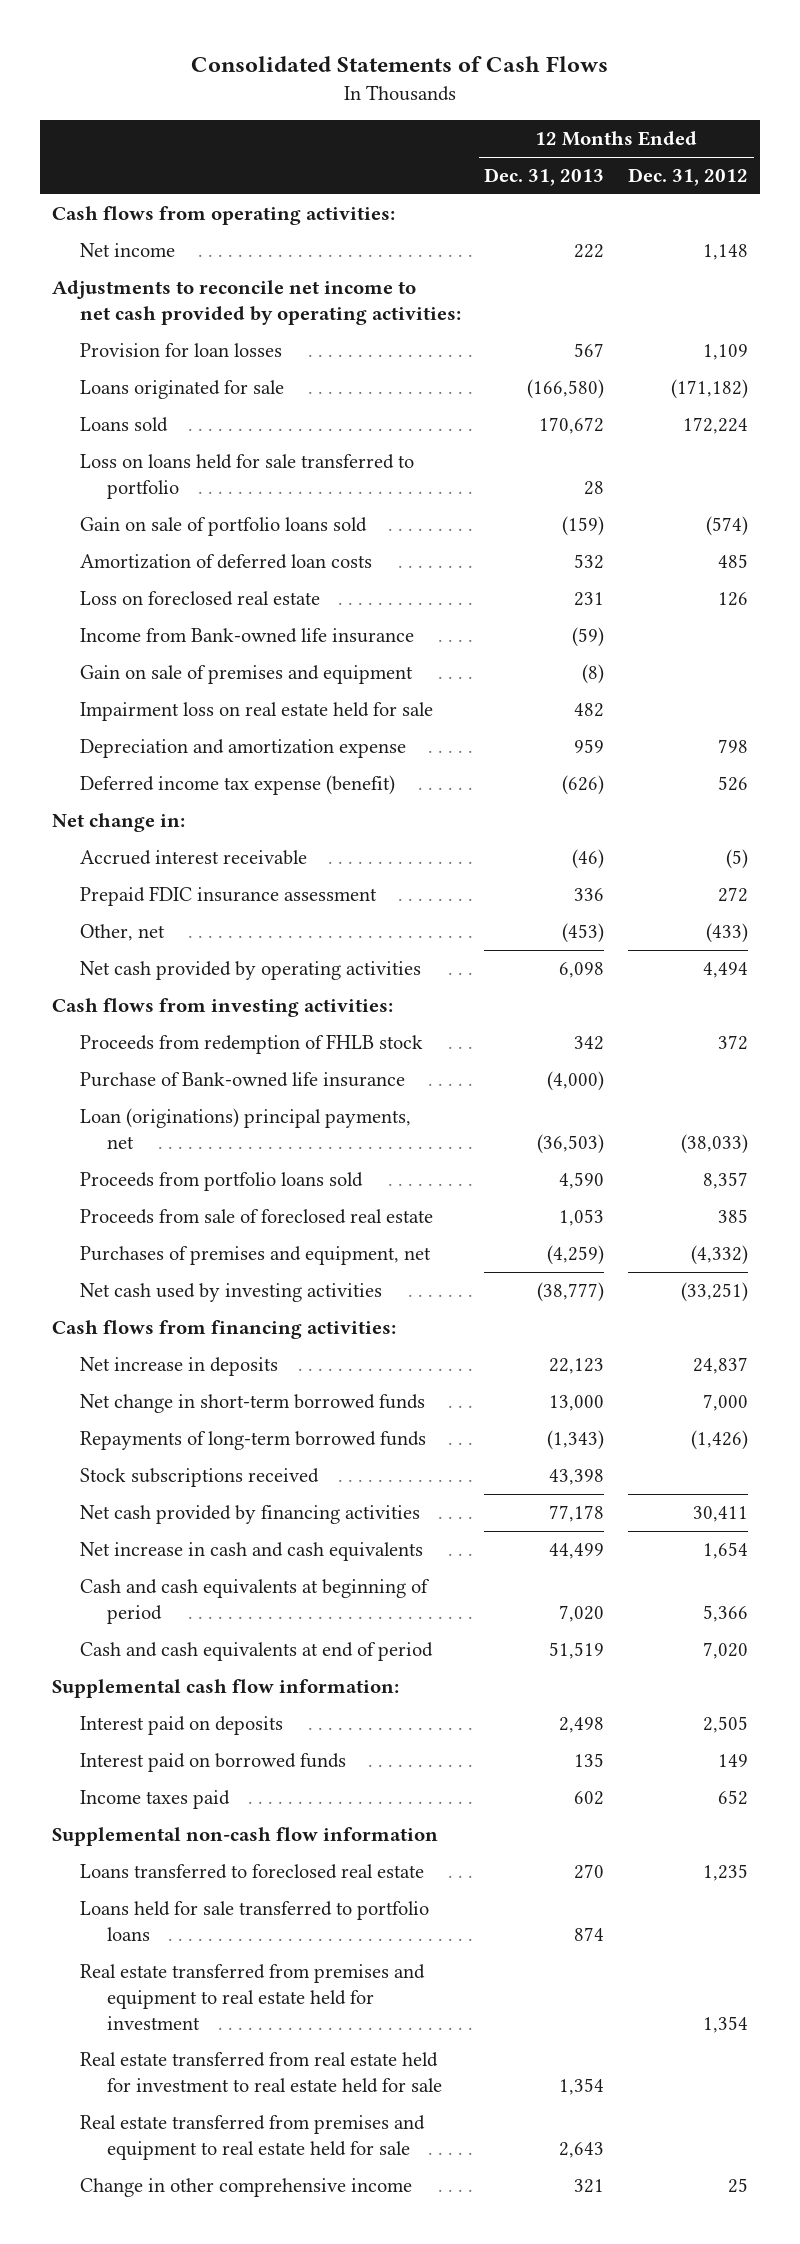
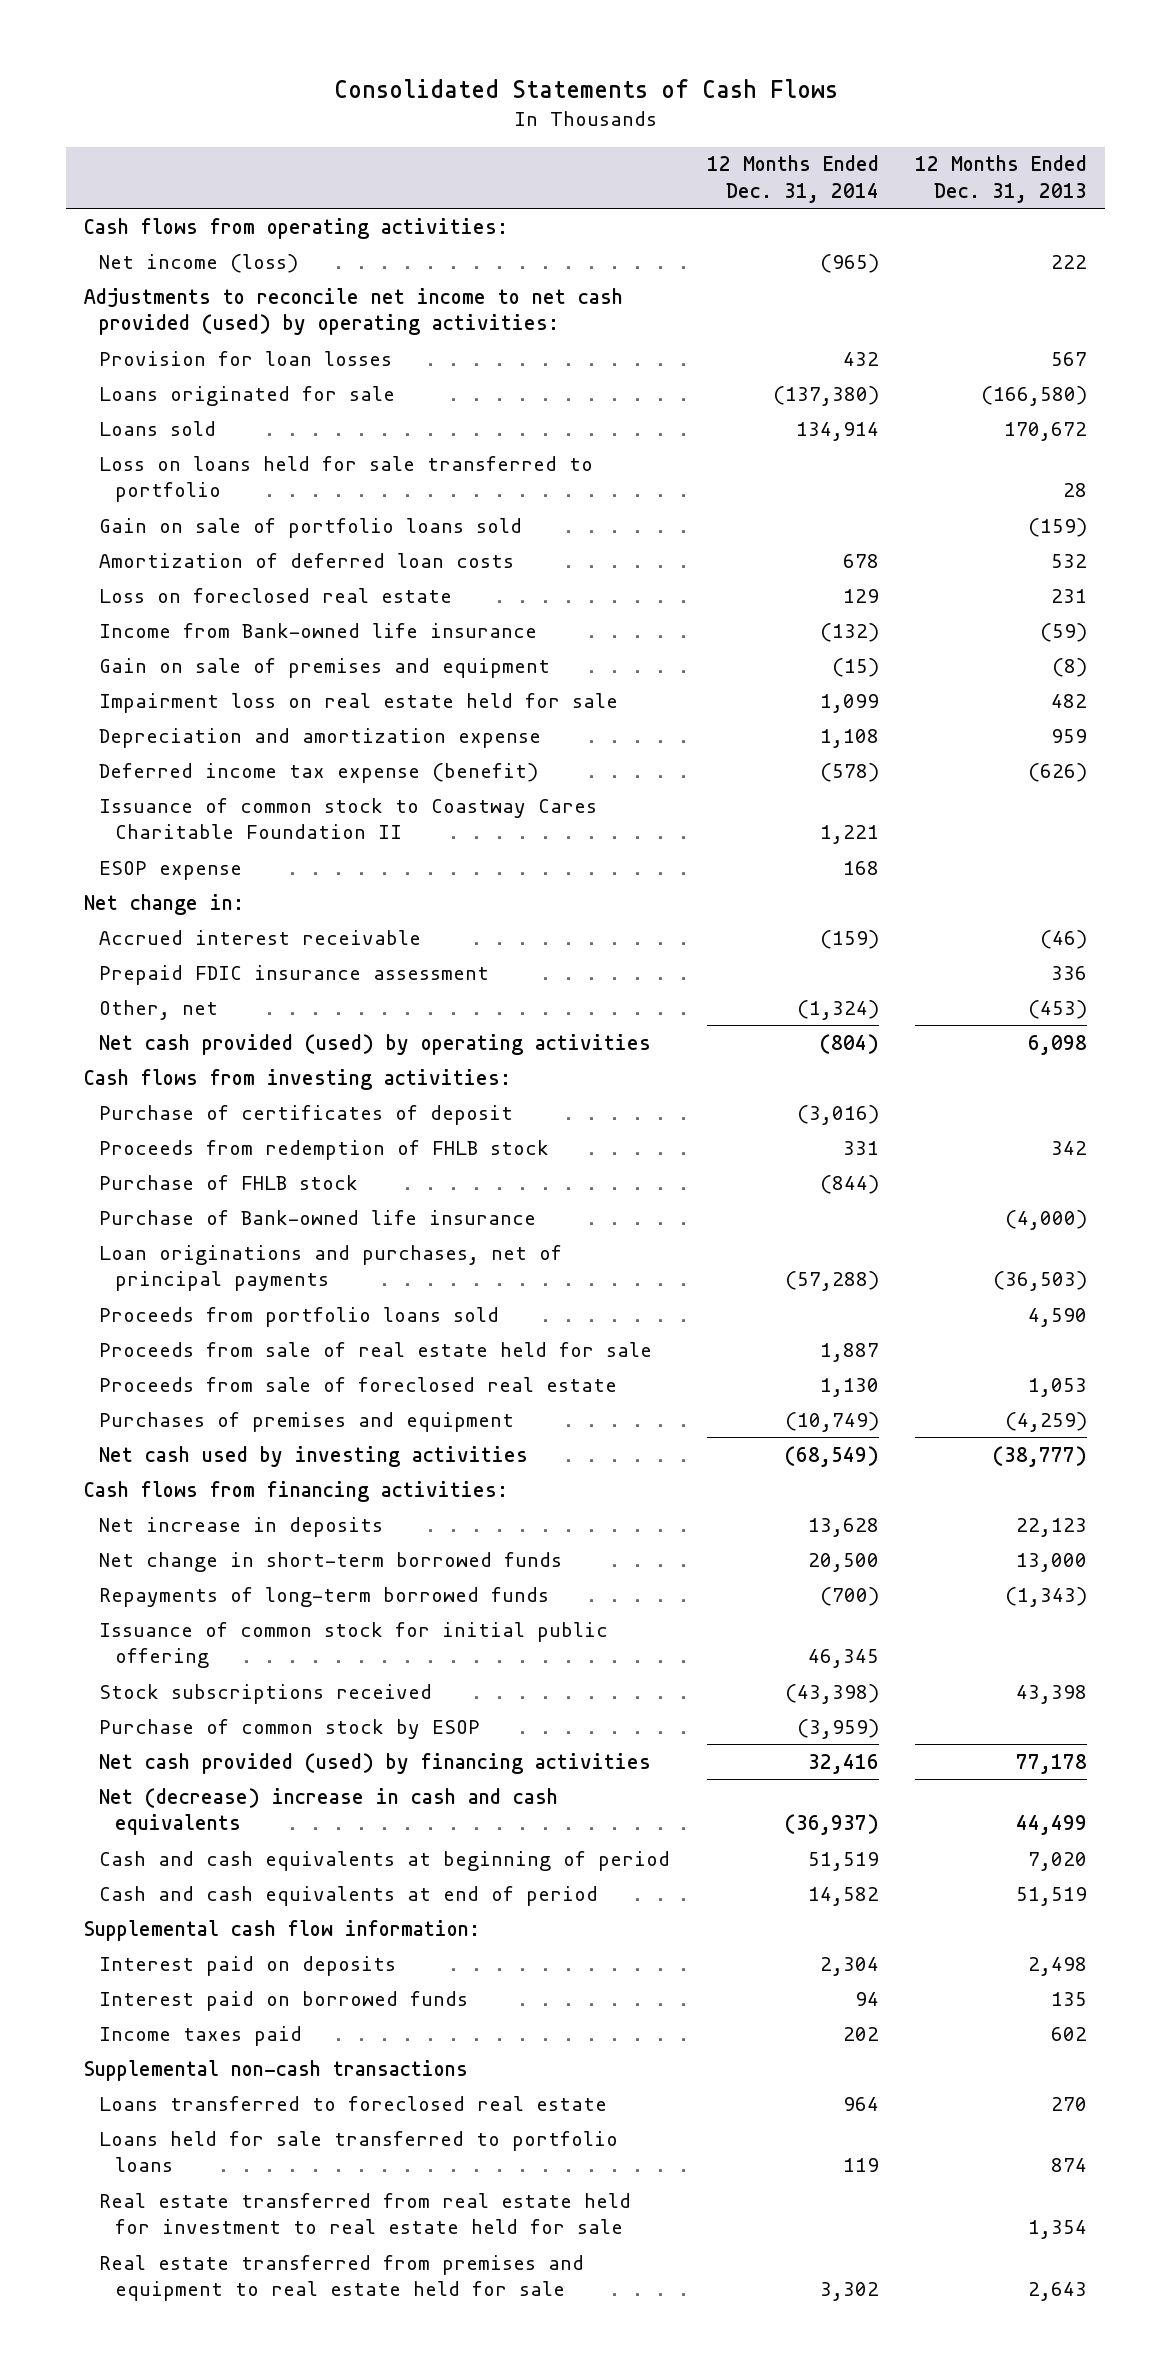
[628,168,749,187] Dec. 31, 2012 -> none
none -> [706,155,879,203] 12 Months Ended Dec. 31, 2014
[79,243,175,258] Net income -> [99,253,299,273] Net income (loss)
[52,280,461,325] Adjustments to reconcile net income to net cash provided by operating activities: -> [84,287,624,336] Adjustments to reconcile net income to net cash provided (used) by operating activities:
none -> [99,797,598,840] Issuance of common stock to Coastway Cares Charitable Foundation II
none -> [99,860,243,880] ESOP expense
[79,961,421,981] Net cash provided by operating activities -> [99,1033,652,1055] Net cash provided (used) by operating activities
none -> [99,1104,514,1125] Purchase of certificates of deposit
none -> [99,1174,359,1190] Purchase of FHLB stock
[79,1108,411,1149] Loan (originations) principal payments, net -> [99,1244,563,1292] Loan originations and purchases, net of principal payments
none -> [99,1341,653,1357] Proceeds from sale of real estate held for sale
[79,1246,431,1266] Purchases of premises and equipment, net -> [99,1411,515,1432] Purchases of premises and equipment
none -> [99,1621,609,1669] Issuance of common stock for initial public offering
none -> [99,1718,481,1739] Purchase of common stock by ESOP
[79,1505,420,1525] Net cash provided by financing activities -> [99,1752,652,1774] Net cash provided (used) by financing activities
[79,1542,423,1562] Net increase in cash and cash equivalents -> [99,1787,559,1836] Net (decrease) increase in cash and cash equivalents
[52,1827,439,1847] Supplemental non-cash flow information -> [84,2059,469,2081] Supplemental non-cash transactions
[79,1964,425,2030] Real estate transferred from premises and equipment to real estate held for investment -> none
[79,2178,412,2198] Change in other comprehensive income -> none

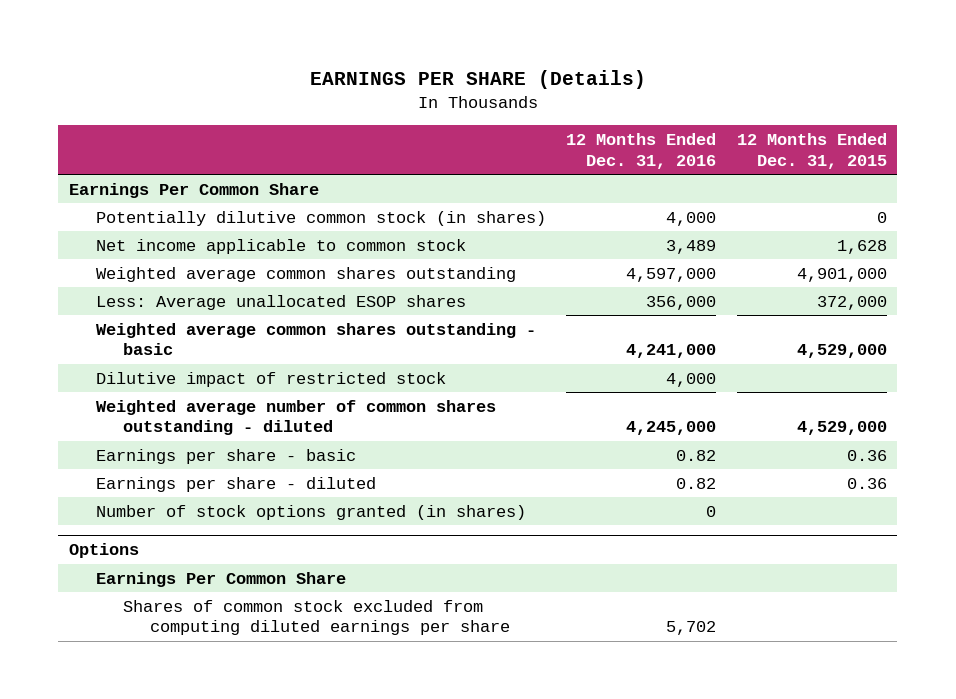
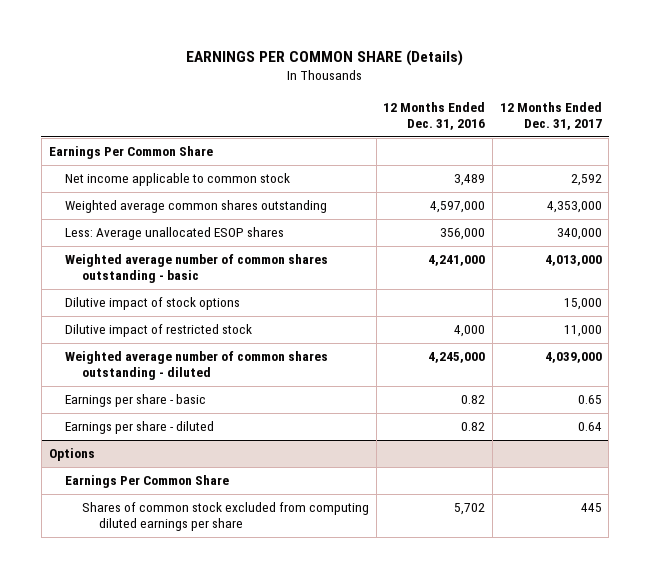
[309,69,646,89] EARNINGS PER SHARE (Details) -> [186,50,464,67] EARNINGS PER COMMON SHARE (Details)
[736,132,887,169] 12 Months Ended Dec. 31, 2015 -> none
none -> [499,102,602,131] 12 Months Ended Dec. 31, 2017
[95,210,546,226] Potentially dilutive common stock (in shares) -> none
[95,322,536,356] Weighted average common shares outstanding - basic -> [65,254,329,284] Weighted average number of common shares outstanding - basic
none -> [65,297,241,311] Dilutive impact of stock options
[95,504,526,520] Number of stock options granted (in shares) -> none

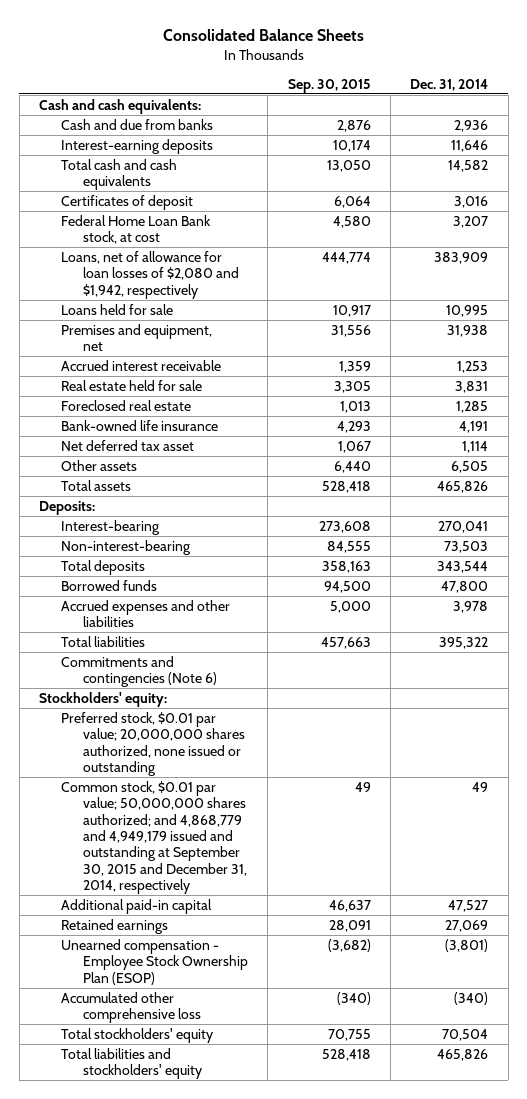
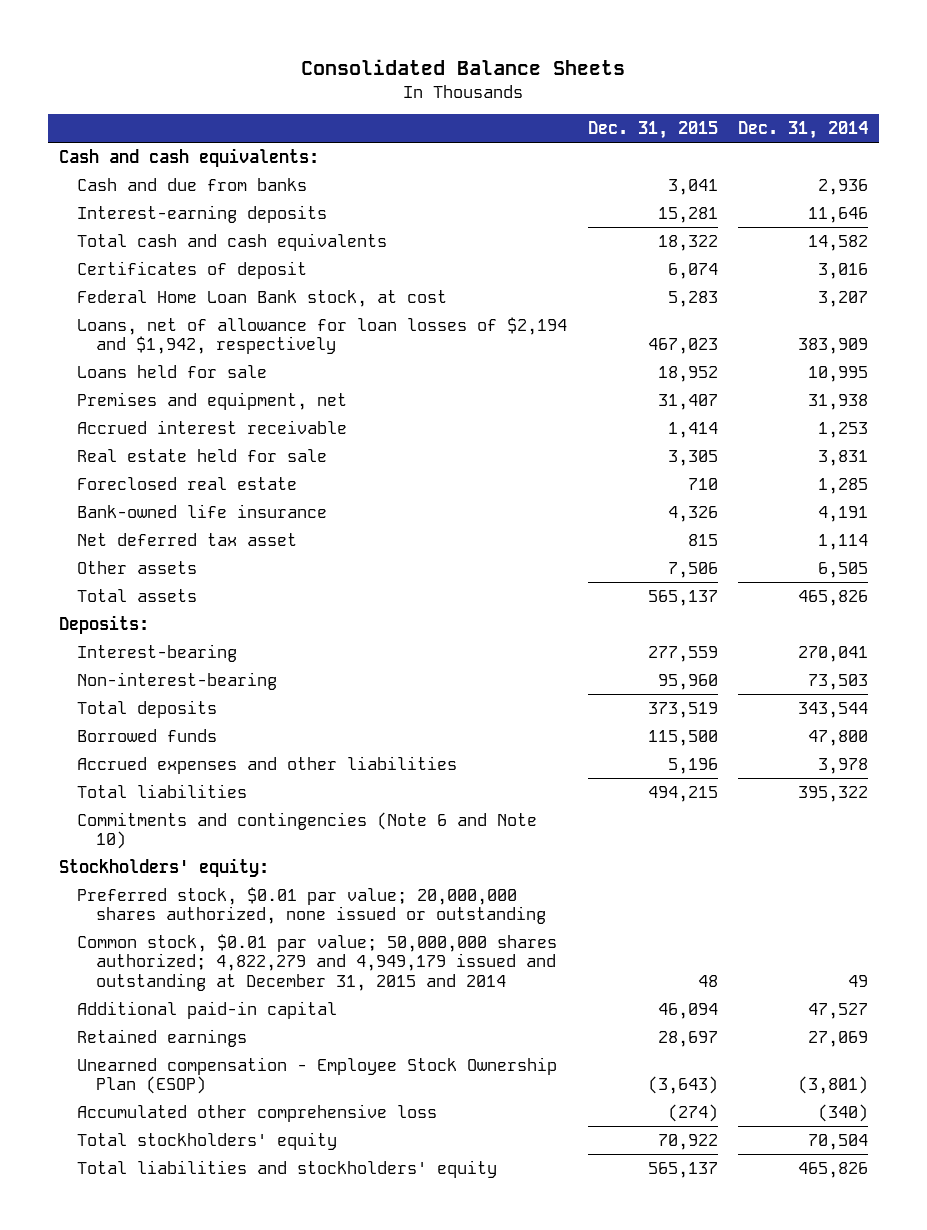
[287,78,371,93] Sep. 30, 2015 -> none
none -> [587,121,718,140] Dec. 31, 2015
[61,250,240,299] Loans, net of allowance for loan losses of $2,080 and $1,942, respectively -> [77,316,568,355] Loans, net of allowance for loan losses of $2,194 and $1,942, respectively
[61,655,218,688] Commitments and contingencies (Note 6) -> [77,811,538,850] Commitments and contingencies (Note 6 and Note 10)
[61,780,248,895] Common stock, $0.01 par value; 50,000,000 shares authorized; and 4,868,779 and 4,949,179 issued and outstanding at September 30, 2015 and December 31, 2014, respectively -> [77,933,558,992] Common stock, $0.01 par value; 50,000,000 shares authorized; 4,822,279 and 4,949,179 issued and outstanding at December 31, 2015 and 2014

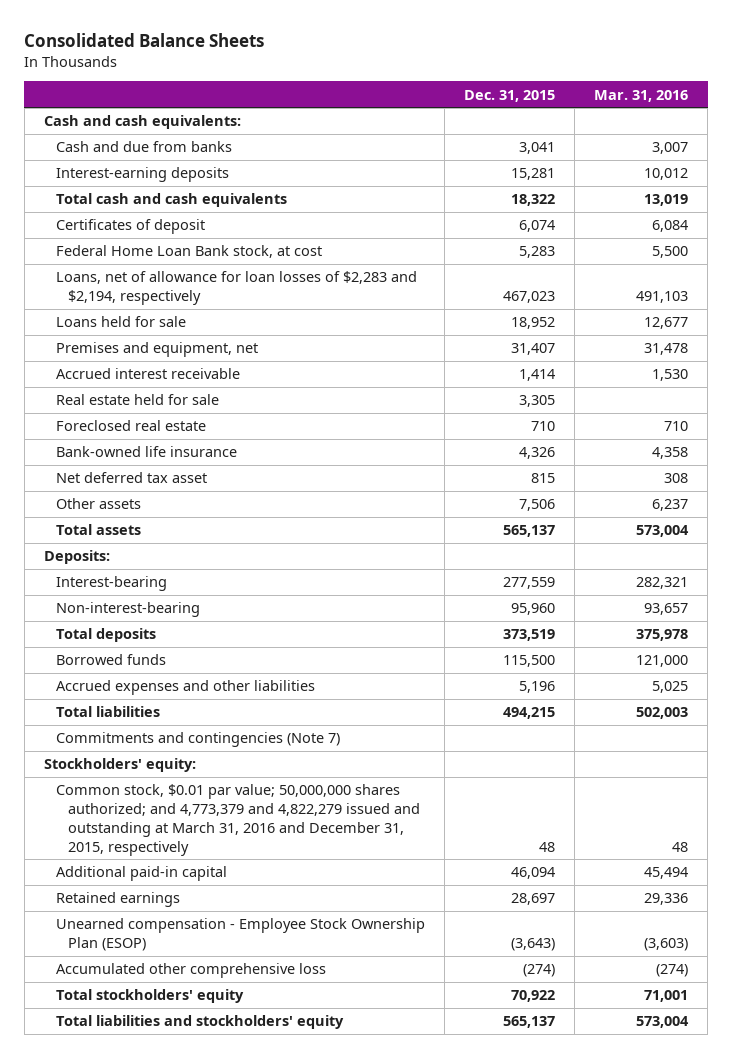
[738,121,869,140] Dec. 31, 2014 -> none
none -> [594,89,689,102] Mar. 31, 2016
[77,316,568,355] Loans, net of allowance for loan losses of $2,194 and $1,942, respectively -> [55,271,417,306] Loans, net of allowance for loan losses of $2,283 and $2,194, respectively
[77,811,538,850] Commitments and contingencies (Note 6 and Note 10) -> [55,732,340,748] Commitments and contingencies (Note 7)
[77,886,546,925] Preferred stock, $0.01 par value; 20,000,000 shares authorized, none issued or outstanding -> none
[77,933,558,992] Common stock, $0.01 par value; 50,000,000 shares authorized; 4,822,279 and 4,949,179 issued and outstanding at December 31, 2015 and 2014 -> [55,784,420,856] Common stock, $0.01 par value; 50,000,000 shares authorized; and 4,773,379 and 4,822,279 issued and outstanding at March 31, 2016 and December 31, 2015, respectively

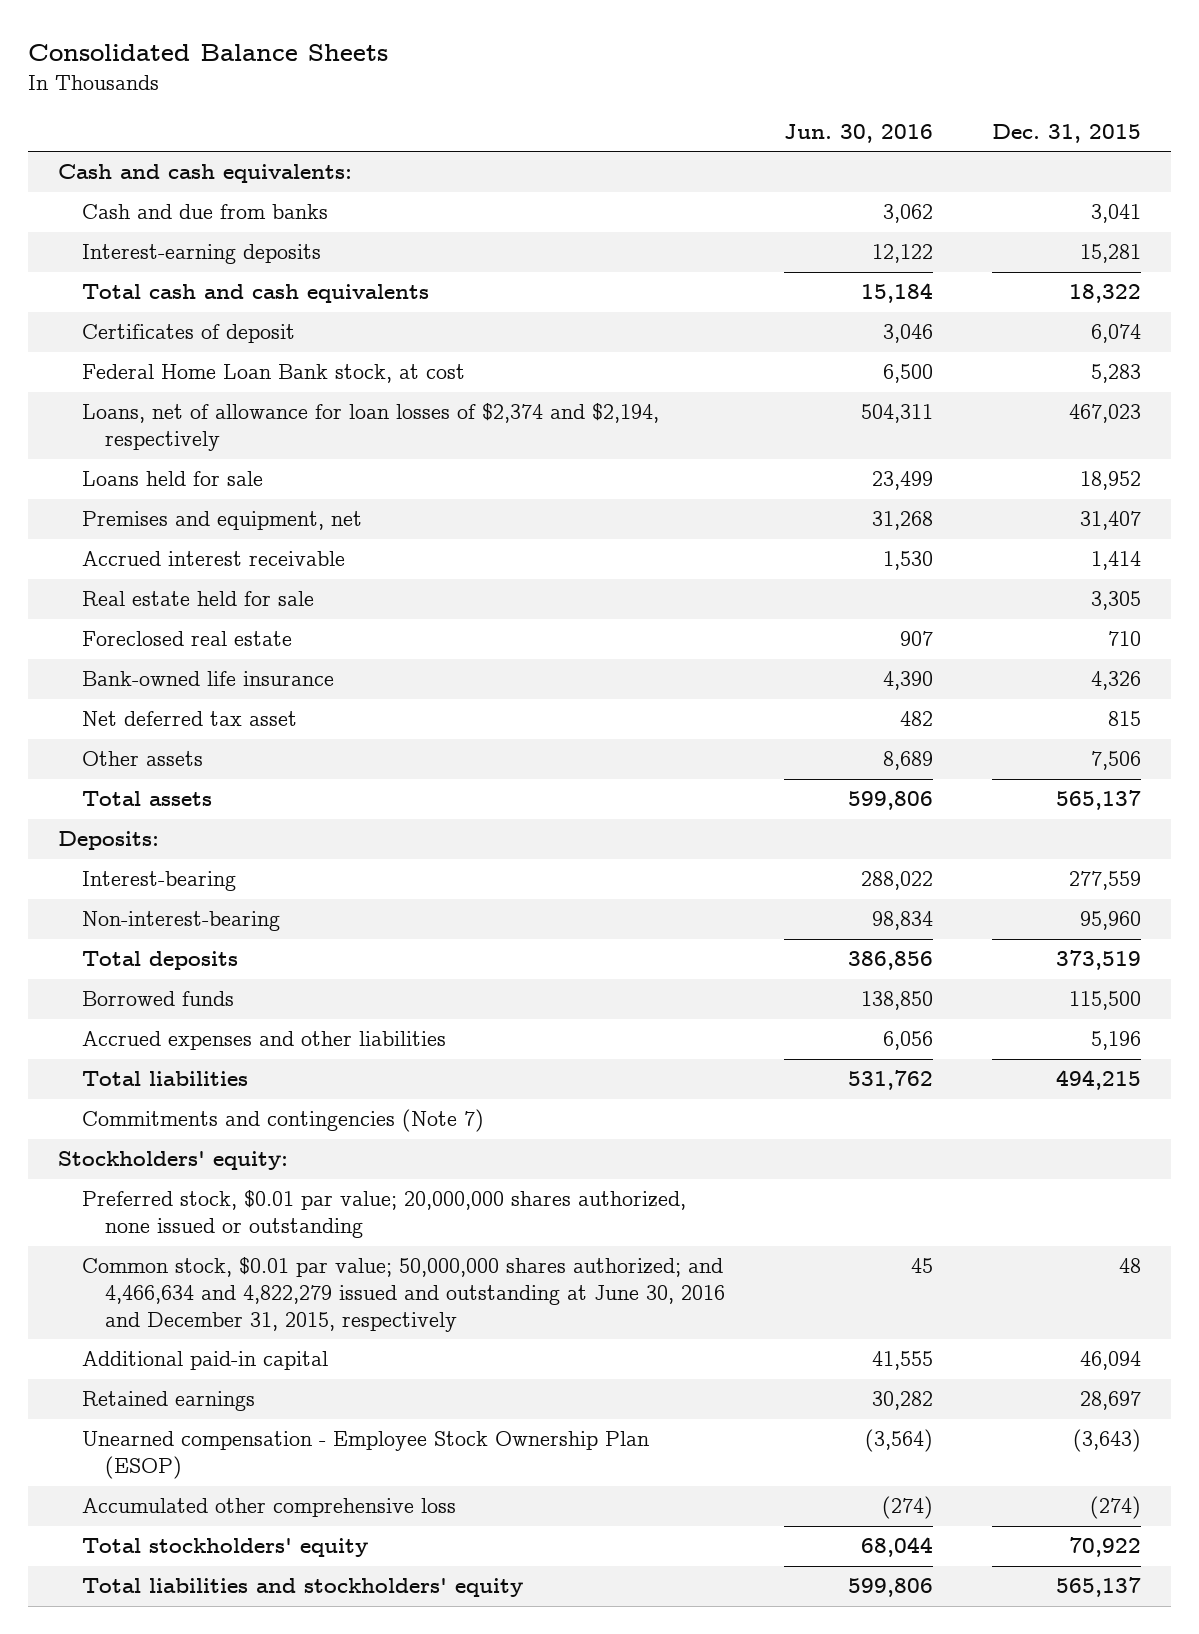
[594,89,689,102] Mar. 31, 2016 -> none
none -> [784,123,934,143] Jun. 30, 2016
[55,271,417,306] Loans, net of allowance for loan losses of $2,283 and $2,194, respectively -> [81,403,659,452] Loans, net of allowance for loan losses of $2,374 and $2,194, respectively
none -> [81,1190,686,1239] Preferred stock, $0.01 par value; 20,000,000 shares authorized, none issued or outstanding
[55,784,420,856] Common stock, $0.01 par value; 50,000,000 shares authorized; and 4,773,379 and 4,822,279 issued and outstanding at March 31, 2016 and December 31, 2015, respectively -> [81,1257,726,1332] Common stock, $0.01 par value; 50,000,000 shares authorized; and 4,466,634 and 4,822,279 issued and outstanding at June 30, 2016 and December 31, 2015, respectively

